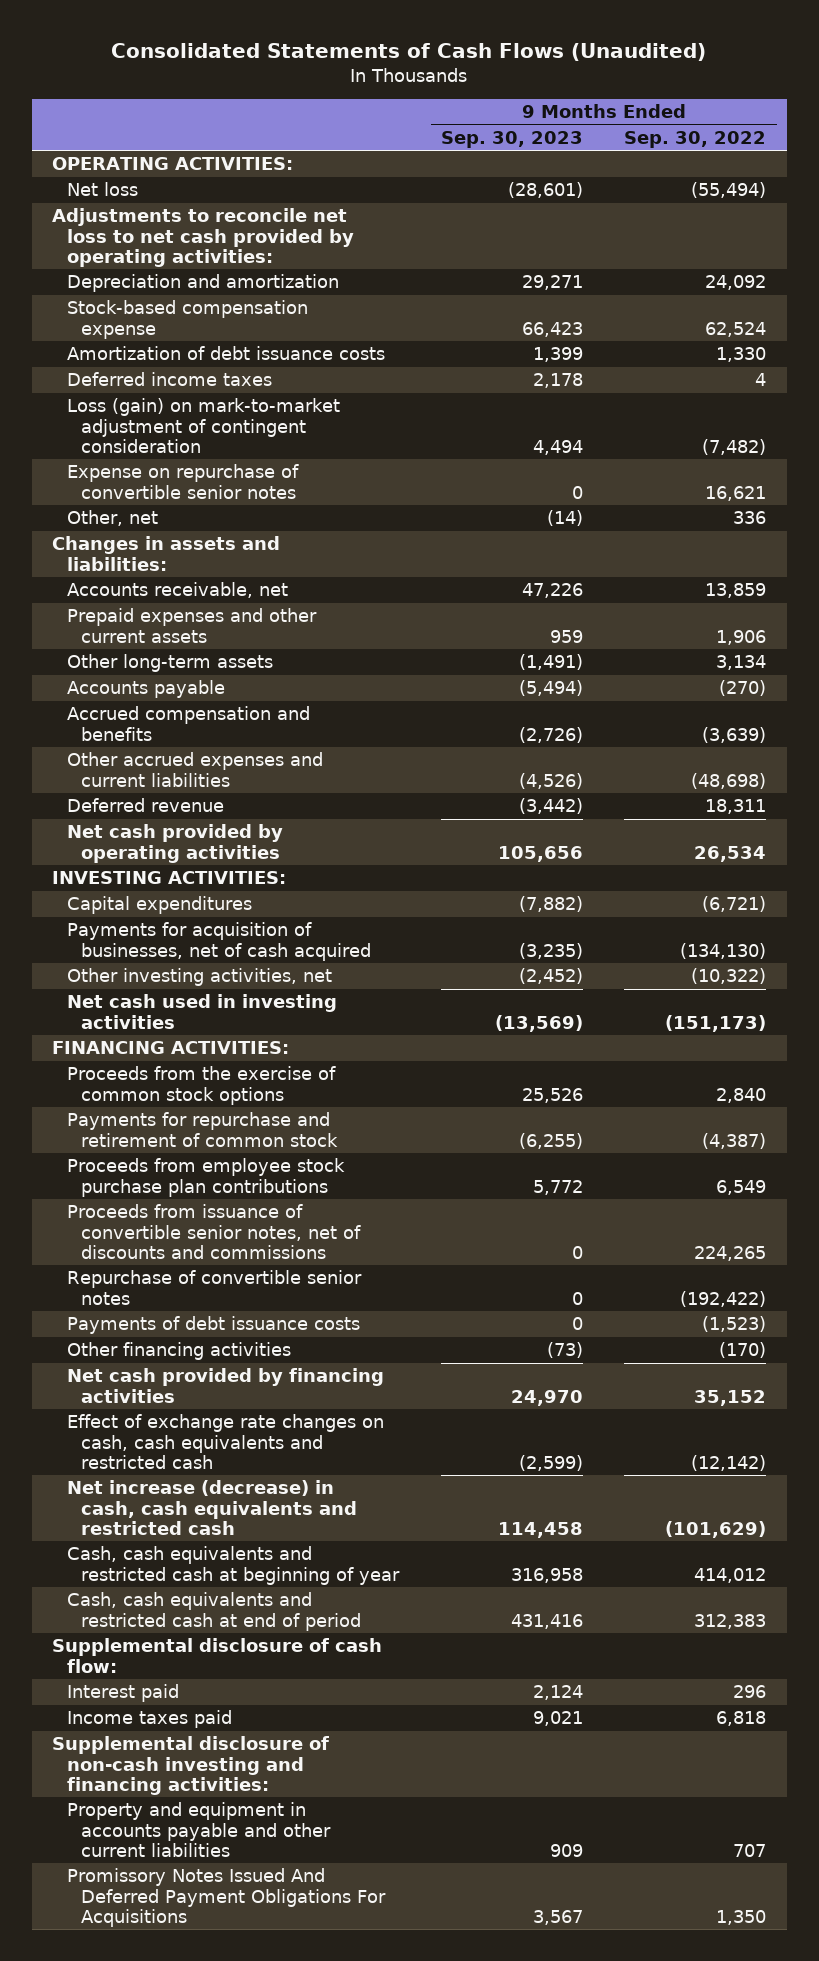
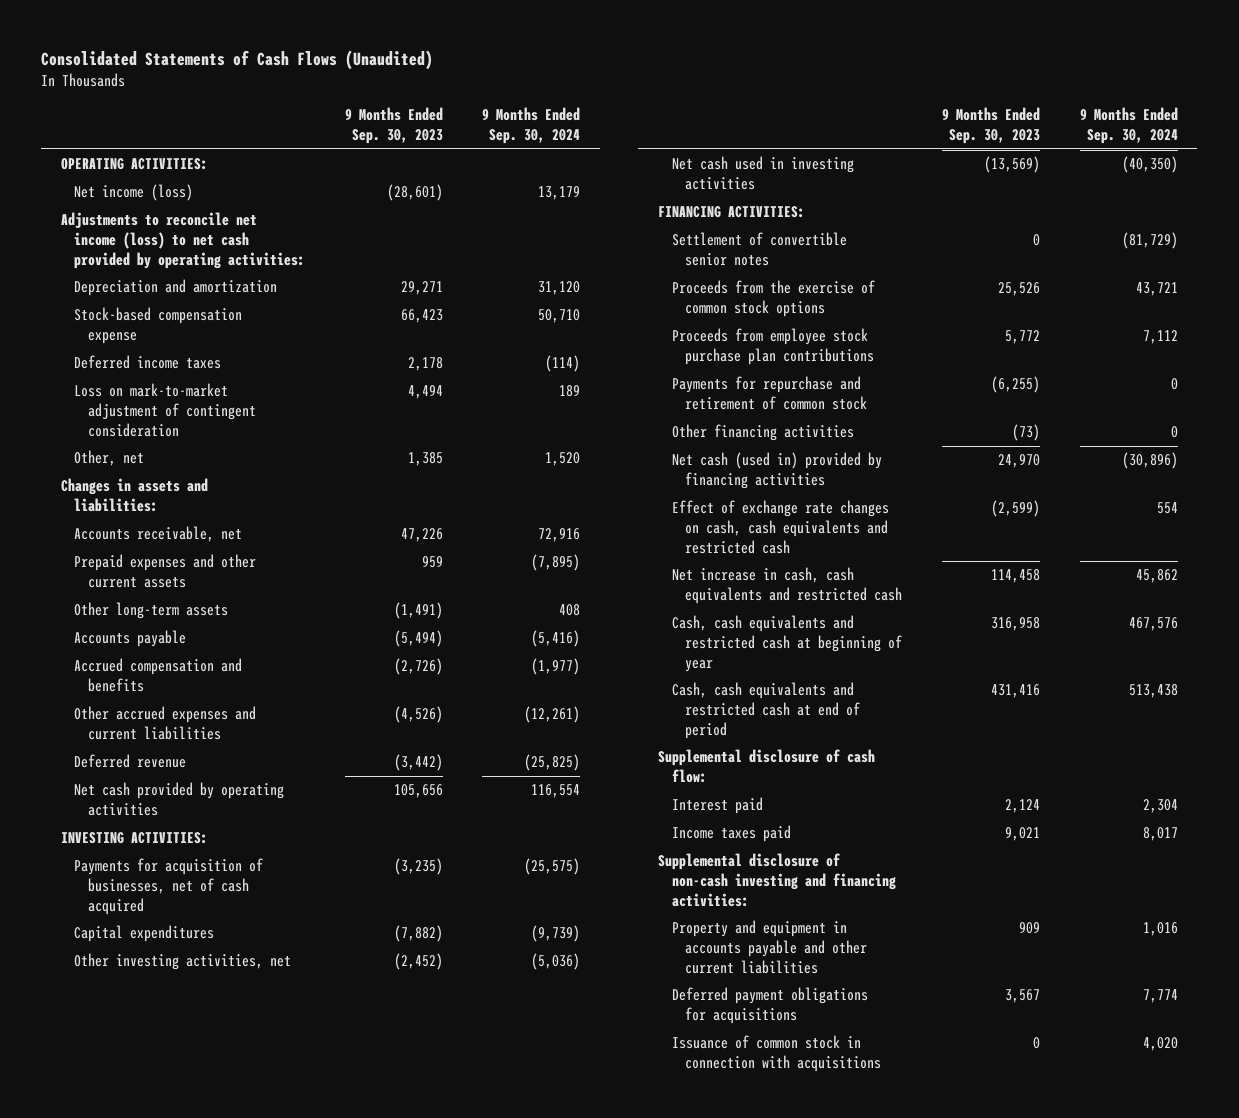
[624,130,767,148] Sep. 30, 2022 -> none
none -> [482,107,581,145] 9 Months Ended Sep. 30, 2024
[66,182,138,197] Net loss -> [74,184,194,202] Net income (loss)
[52,208,354,267] Adjustments to reconcile net loss to net cash provided by operating activities: -> [60,212,306,269] Adjustments to reconcile net income (loss) to net cash provided by operating activities:
[66,346,385,361] Amortization of debt issuance costs -> none
[66,464,299,499] Expense on repurchase of convertible senior notes -> none
[66,398,340,453] Loss (gain) on mark-to-market adjustment of contingent consideration -> [74,383,256,437] Loss on mark-to-market adjustment of contingent consideration
[546,510,583,527] (14) -> [407,452,443,467] 1,385
[66,896,252,915] Capital expenditures -> [74,925,215,943] Capital expenditures
none -> [671,232,847,266] Settlement of convertible senior notes
[66,1204,362,1259] Proceeds from issuance of convertible senior notes, net of discounts and commissions -> none
[66,1270,362,1305] Repurchase of convertible senior notes -> none
[66,1316,360,1335] Payments of debt issuance costs -> none
[66,1112,339,1147] Payments for repurchase and retirement of common stock -> [671,376,868,410] Payments for repurchase and retirement of common stock
[66,1368,384,1403] Net cash provided by financing activities -> [671,452,882,489] Net cash (used in) provided by financing activities
[66,1480,358,1535] Net increase (decrease) in cash, cash equivalents and restricted cash -> [671,567,903,604] Net increase in cash, cash equivalents and restricted cash
[66,1868,387,1927] Promissory Notes Issued And Deferred Payment Obligations For Acquisitions -> [671,987,868,1024] Deferred payment obligations for acquisitions
none -> [671,1035,882,1072] Issuance of common stock in connection with acquisitions

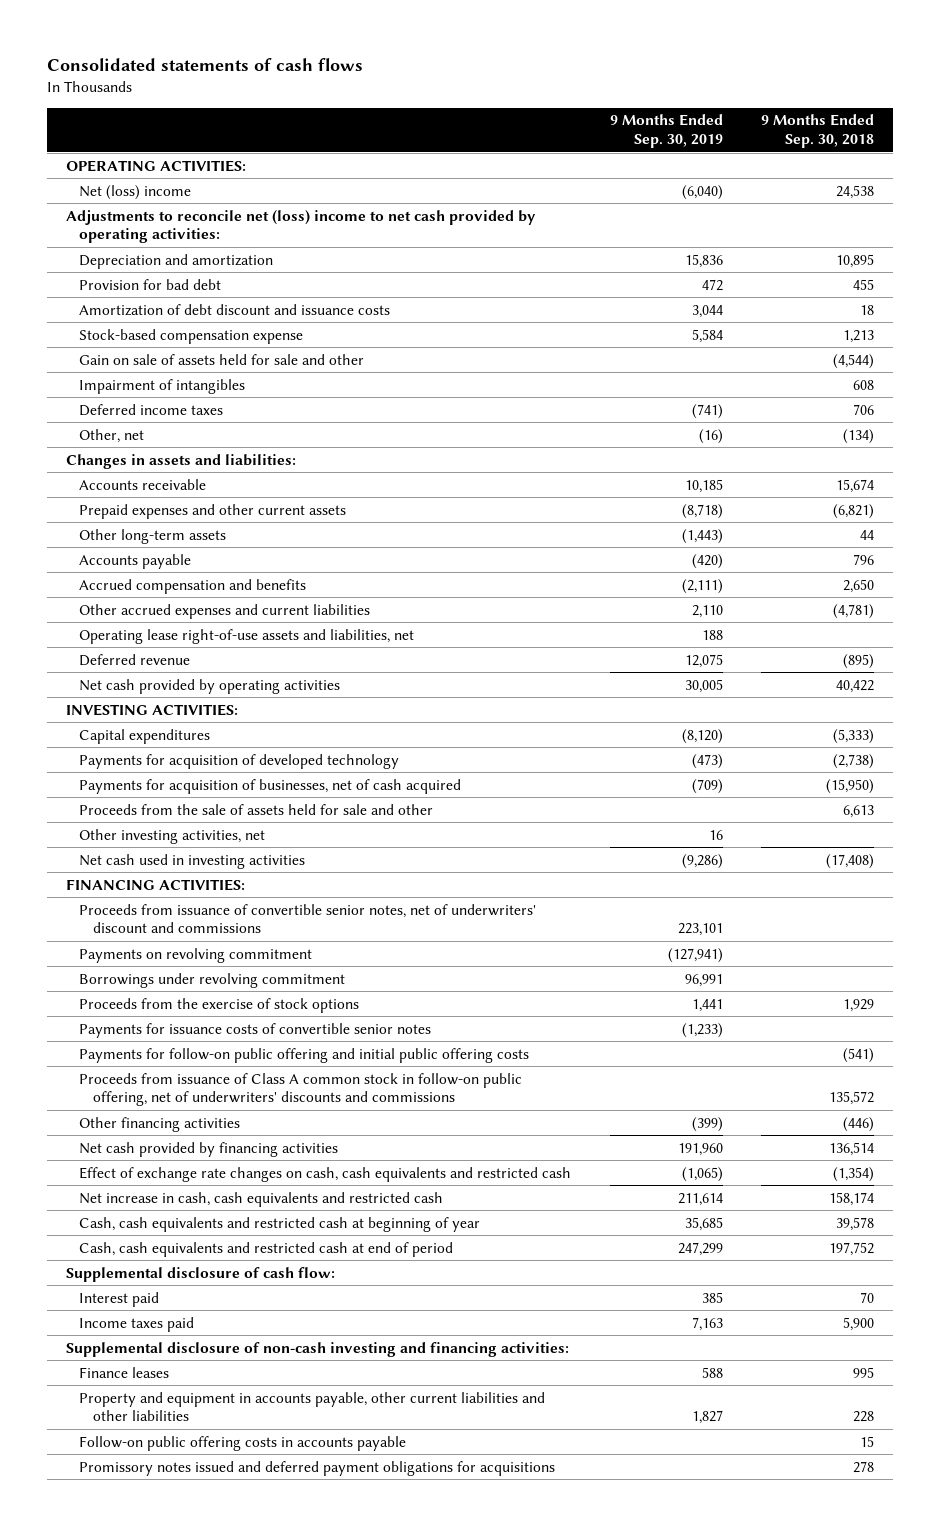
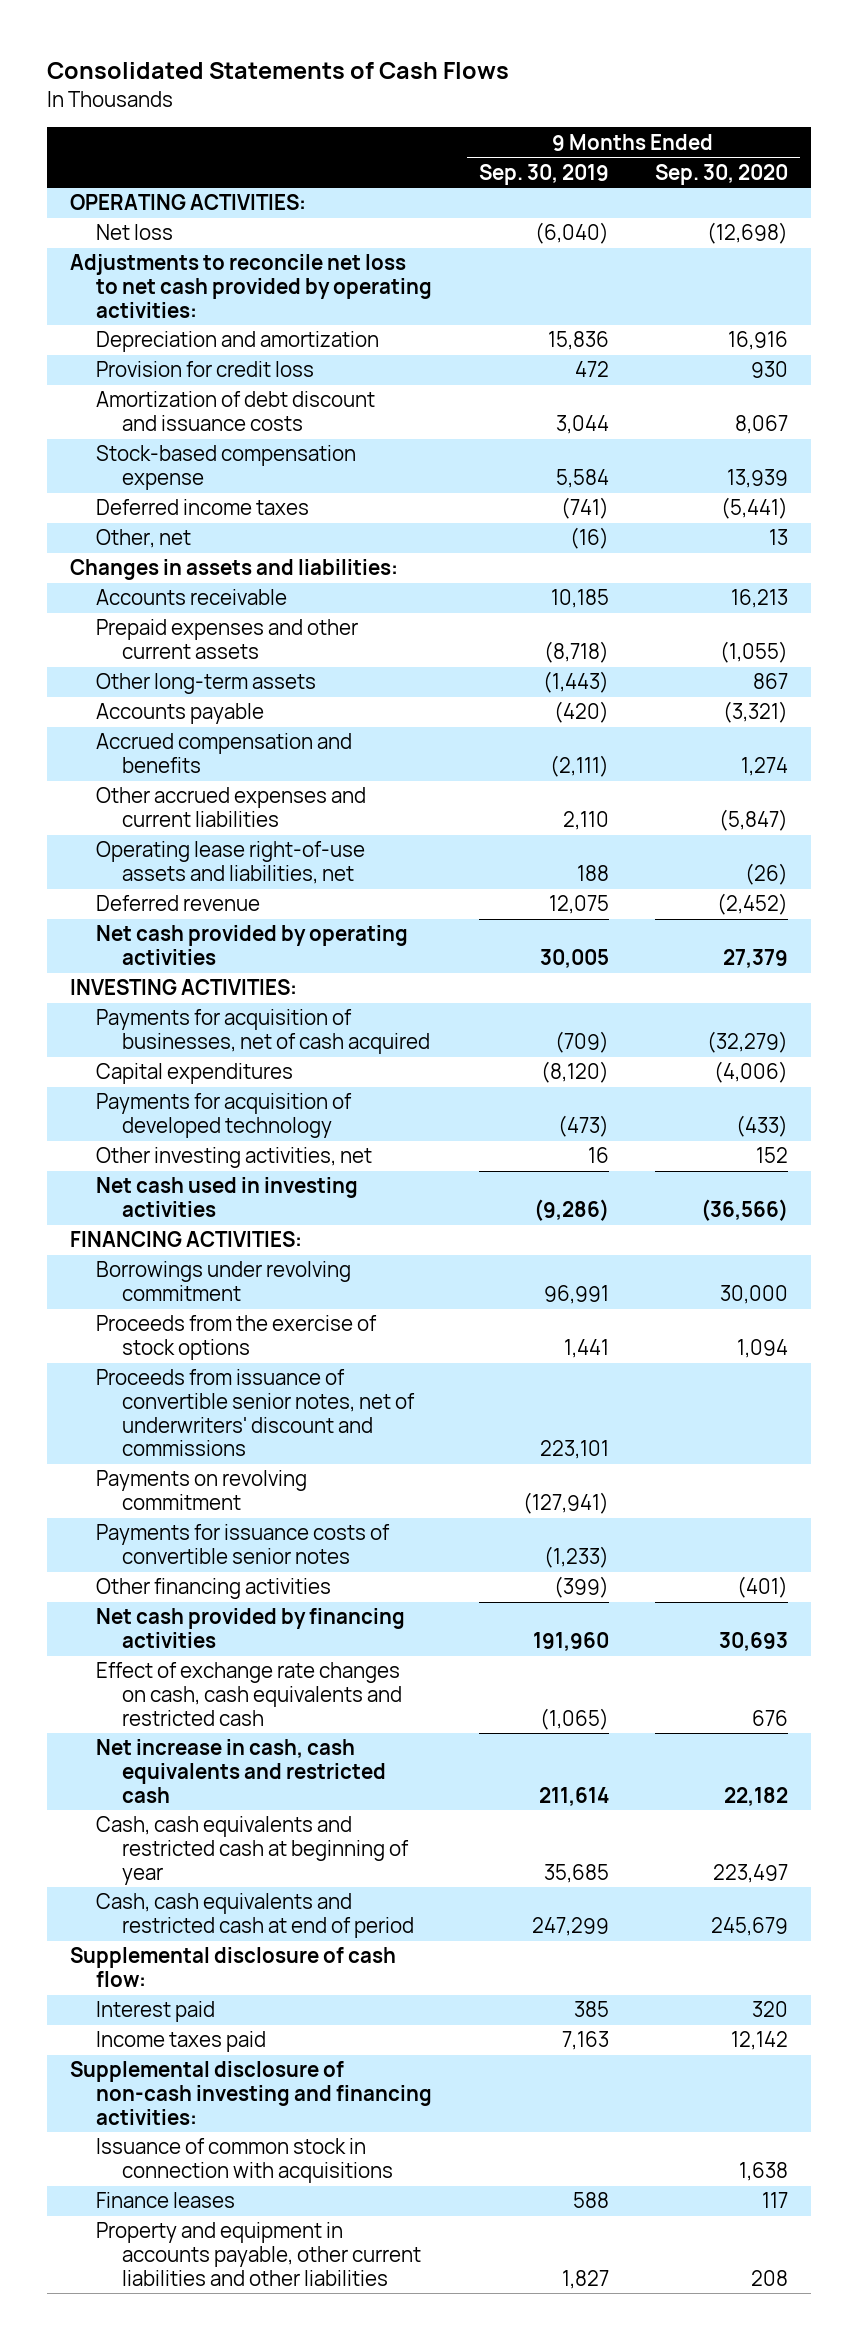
[46,58,363,72] Consolidated statements of cash flows -> [47,62,510,80] Consolidated Statements of Cash Flows
[760,114,874,149] 9 Months Ended Sep. 30, 2018 -> none
none -> [655,163,789,185] Sep. 30, 2020
[79,184,192,200] Net (loss) income -> [96,224,174,241] Net loss
[65,209,536,244] Adjustments to reconcile net (loss) income to net cash provided by operating activities: -> [70,254,433,318] Adjustments to reconcile net loss to net cash provided by operating activities:
[79,278,222,290] Provision for bad debt -> [96,361,315,378] Provision for credit loss
[79,353,365,365] Gain on sale of assets held for sale and other -> none
[79,378,246,394] Impairment of intangibles -> none
[79,778,462,794] Payments for acquisition of businesses, net of cash acquired -> [96,1009,431,1055] Payments for acquisition of businesses, net of cash acquired
[79,803,434,815] Proceeds from the sale of assets held for sale and other -> none
[79,903,537,934] Proceeds from issuance of convertible senior notes, net of underwriters' discount and commissions -> [96,1369,416,1457] Proceeds from issuance of convertible senior notes, net of underwriters' discount and commissions
[79,947,313,963] Payments on revolving commitment -> [96,1470,308,1511] Payments on revolving commitment
[79,1047,530,1063] Payments for follow-on public offering and initial public offering costs -> none
[79,1072,523,1107] Proceeds from issuance of Class A common stock in follow-on public offering, net of underwriters' discounts and commissions -> none
none -> [96,2138,394,2184] Issuance of common stock in connection with acquisitions
[79,1435,407,1451] Follow-on public offering costs in accounts payable -> none
[79,1460,556,1476] Promissory notes issued and deferred payment obligations for acquisitions -> none

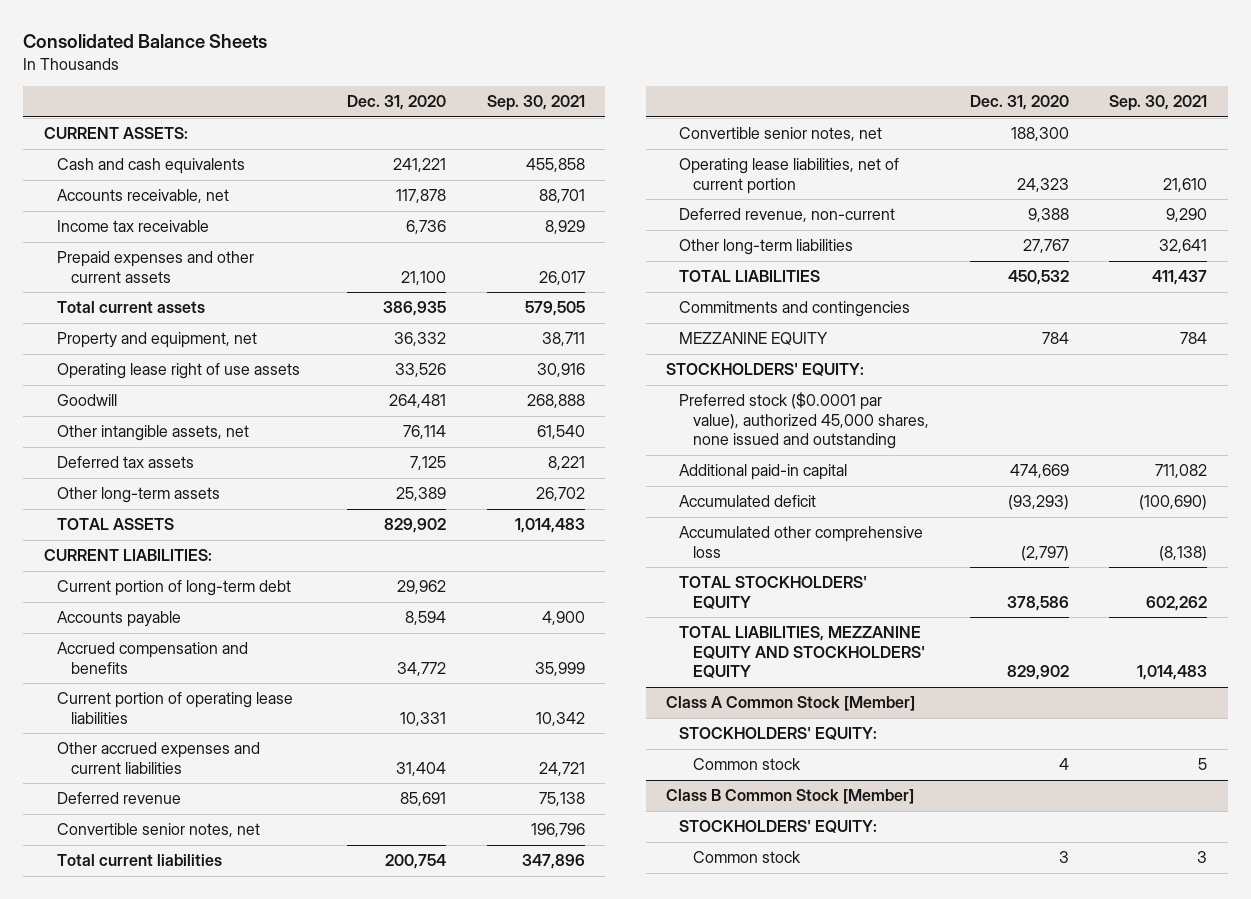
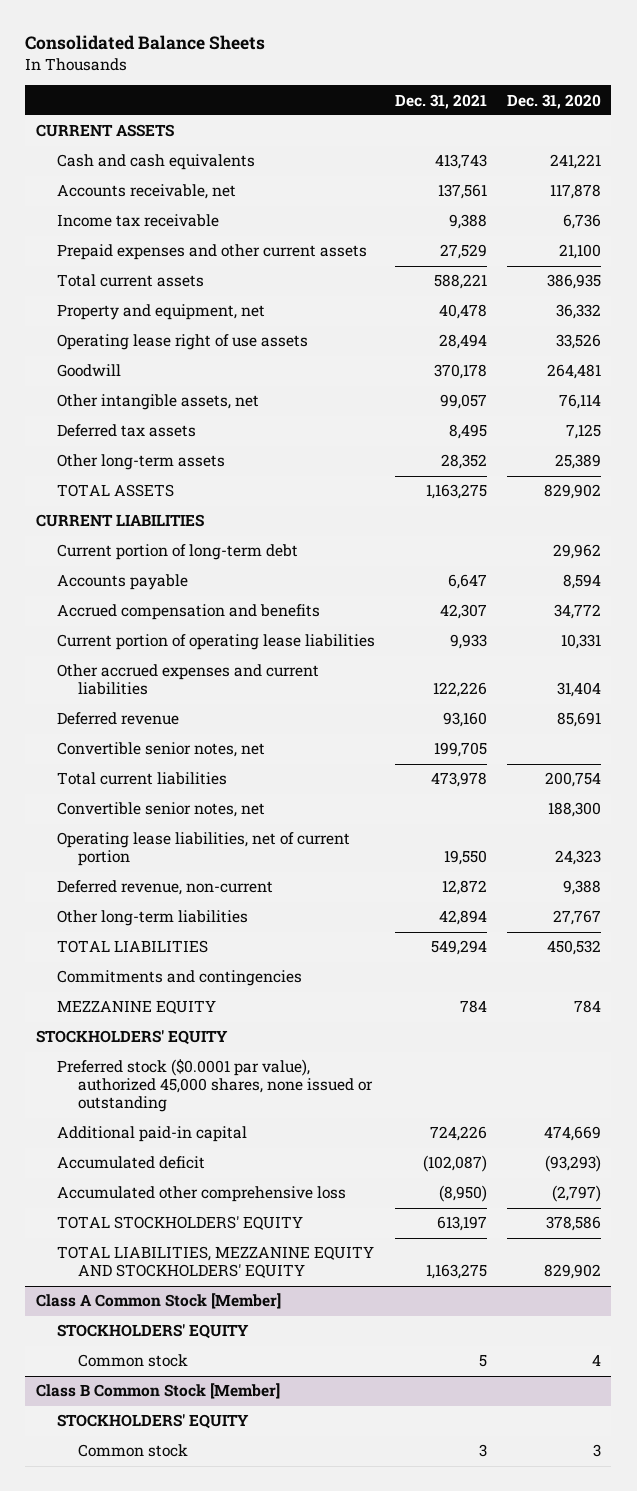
[487,95,586,112] Sep. 30, 2021 -> none
none -> [394,93,487,109] Dec. 31, 2021
[43,127,188,140] CURRENT ASSETS: -> [35,124,174,138] CURRENT ASSETS
[43,549,212,562] CURRENT LIABILITIES: -> [35,514,204,528] CURRENT LIABILITIES
[665,363,864,377] STOCKHOLDERS' EQUITY: -> [35,1030,228,1046] STOCKHOLDERS' EQUITY
[679,392,929,450] Preferred stock ($0.0001 par value), authorized 45,000 shares, none issued and outstanding -> [56,1059,373,1113] Preferred stock ($0.0001 par value), authorized 45,000 shares, none issued or outstanding
[679,727,878,741] STOCKHOLDERS' EQUITY: -> [56,1324,249,1340] STOCKHOLDERS' EQUITY
[679,820,878,834] STOCKHOLDERS' EQUITY: -> [56,1414,249,1430] STOCKHOLDERS' EQUITY

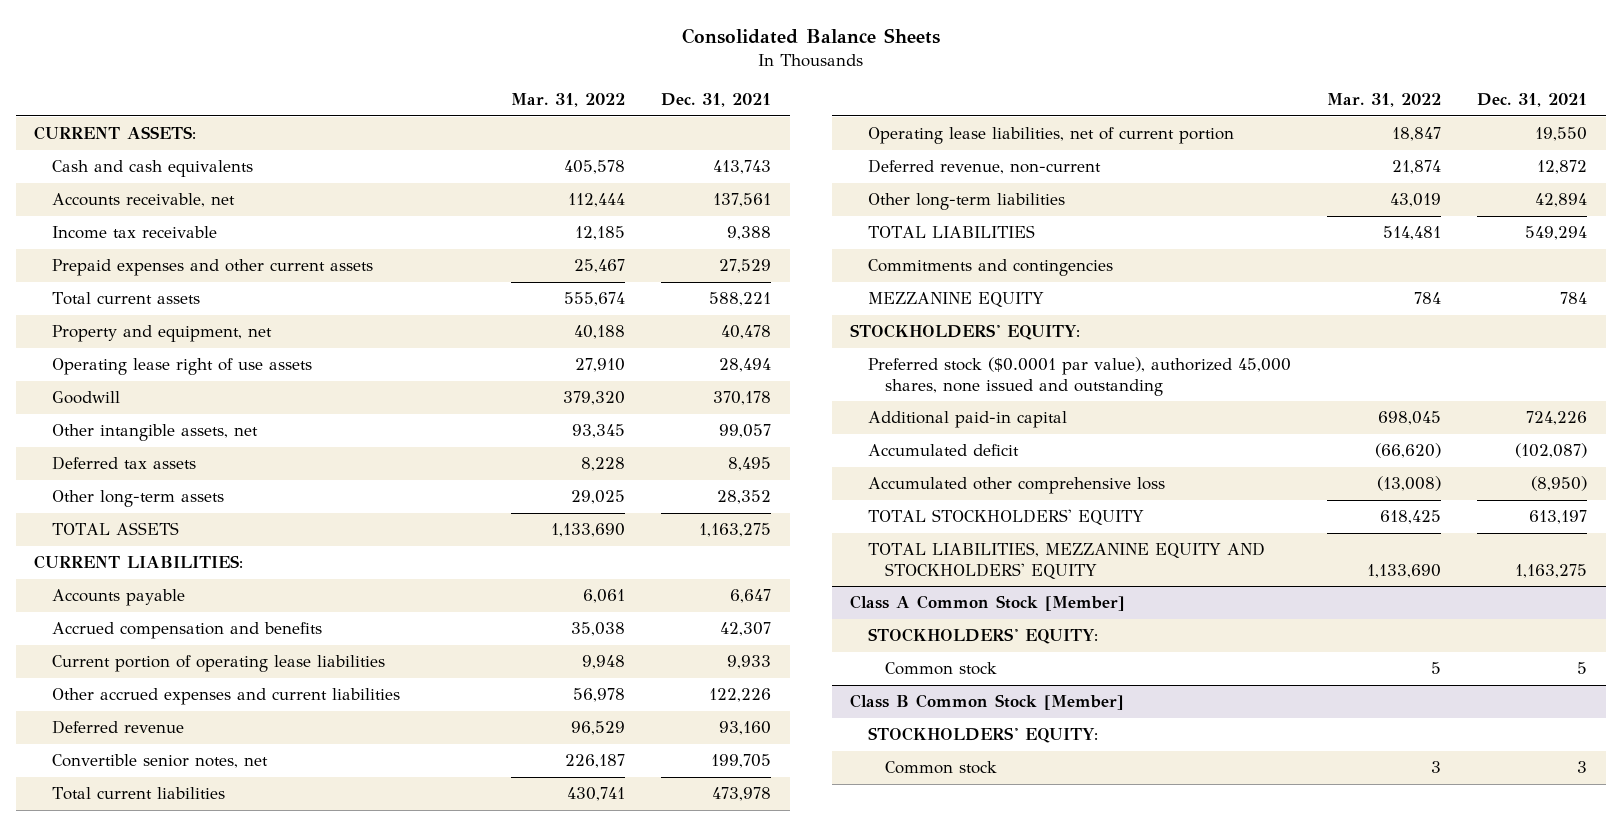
[507,93,602,109] Dec. 31, 2020 -> none
none -> [511,93,626,108] Mar. 31, 2022
[35,124,174,138] CURRENT ASSETS -> [34,126,197,141] CURRENT ASSETS:
[56,544,298,561] Current portion of long-term debt -> none
[35,514,204,528] CURRENT LIABILITIES -> [34,555,244,570] CURRENT LIABILITIES:
[56,802,265,818] Convertible senior notes, net -> none
[35,1030,228,1046] STOCKHOLDERS' EQUITY -> [850,324,1081,341] STOCKHOLDERS' EQUITY:
[56,1059,373,1113] Preferred stock ($0.0001 par value), authorized 45,000 shares, none issued or outstanding -> [867,357,1291,396] Preferred stock ($0.0001 par value), authorized 45,000 shares, none issued and outstanding
[56,1324,249,1340] STOCKHOLDERS' EQUITY -> [867,628,1098,645] STOCKHOLDERS' EQUITY:
[56,1414,249,1430] STOCKHOLDERS' EQUITY -> [867,727,1098,744] STOCKHOLDERS' EQUITY:

